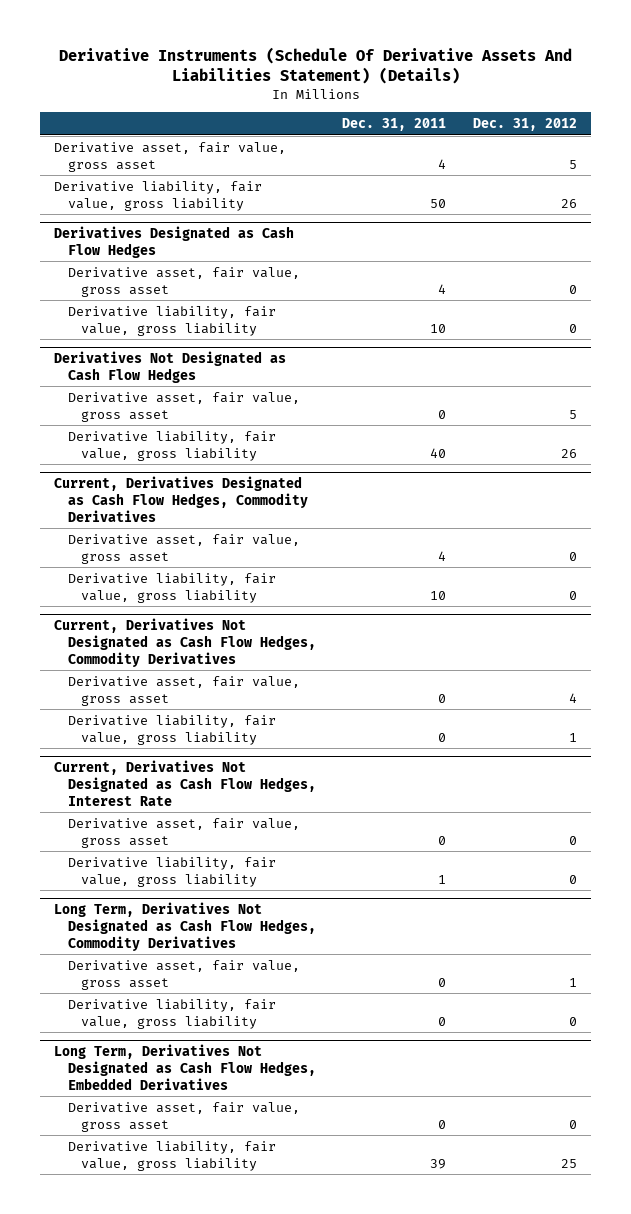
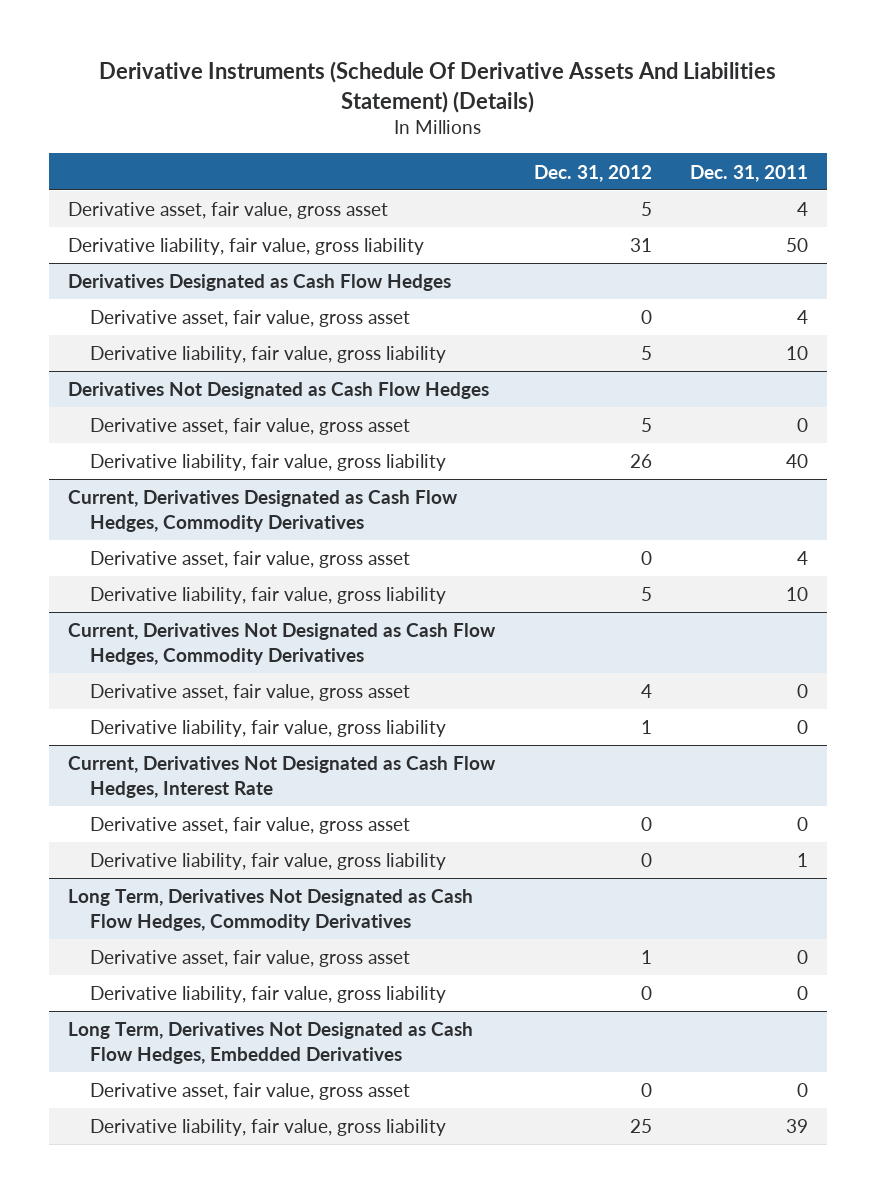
[561,198,578,208] 26 -> [629,238,652,253] 31
[569,323,578,333] 0 -> [640,346,652,361] 5
[569,590,578,600] 0 -> [640,587,652,602] 5

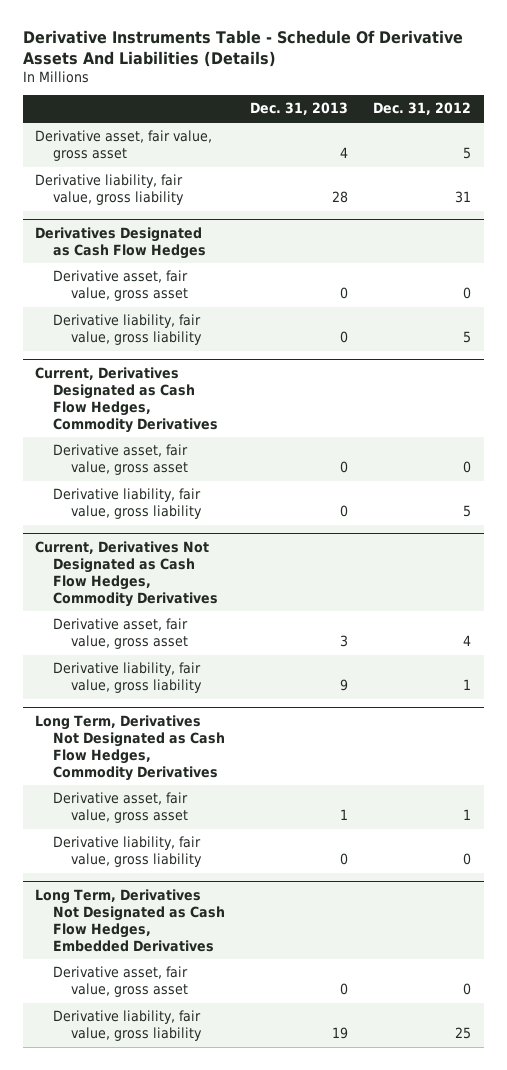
[99,61,777,113] Derivative Instruments (Schedule Of Derivative Assets And Liabilities Statement) (Details) -> [22,30,463,67] Derivative Instruments Table - Schedule Of Derivative Assets And Liabilities (Details)
[689,164,808,182] Dec. 31, 2011 -> none
none -> [250,102,349,116] Dec. 31, 2013
[68,382,490,400] Derivatives Not Designated as Cash Flow Hedges -> none
[89,418,410,436] Derivative asset, fair value, gross asset -> none
[89,454,446,472] Derivative liability, fair value, gross liability -> none
[68,756,497,798] Current, Derivatives Not Designated as Cash Flow Hedges, Interest Rate -> none
[89,817,410,835] Derivative asset, fair value, gross asset -> none
[89,853,446,871] Derivative liability, fair value, gross liability -> none

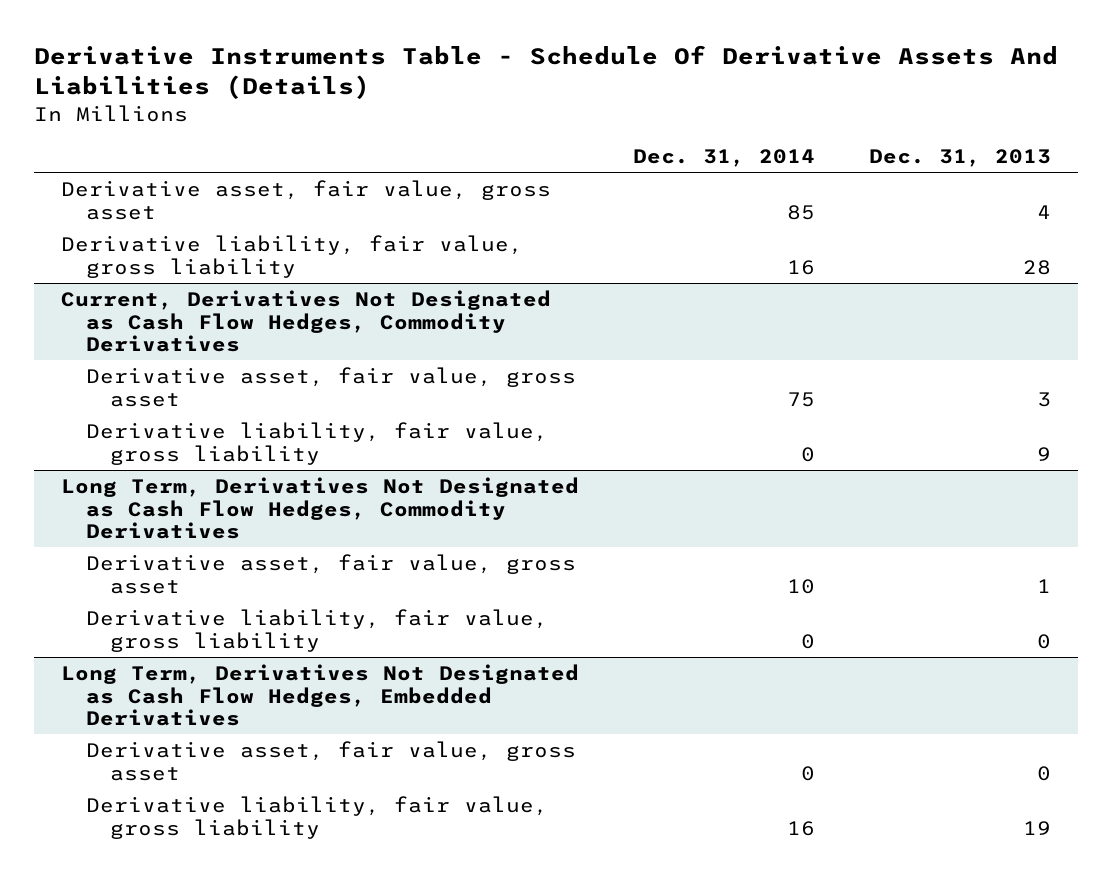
[373,102,472,116] Dec. 31, 2012 -> none
none -> [633,148,816,167] Dec. 31, 2014
[35,226,207,259] Derivatives Designated as Cash Flow Hedges -> none
[53,270,189,302] Derivative asset, fair value, gross asset -> none
[53,314,203,346] Derivative liability, fair value, gross liability -> none
[35,366,219,433] Current, Derivatives Designated as Cash Flow Hedges, Commodity Derivatives -> none
[53,444,189,476] Derivative asset, fair value, gross asset -> none
[53,488,203,520] Derivative liability, fair value, gross liability -> none

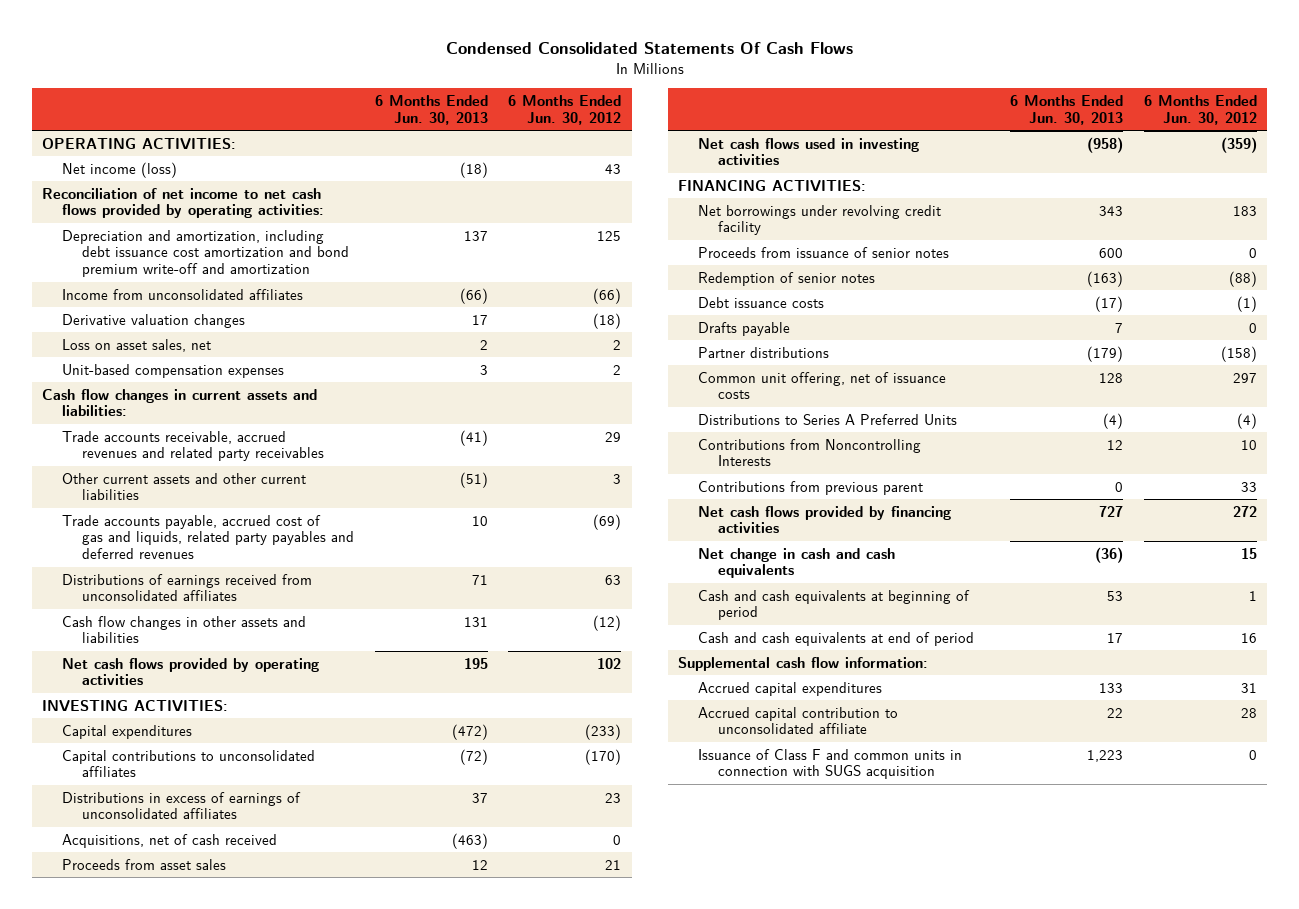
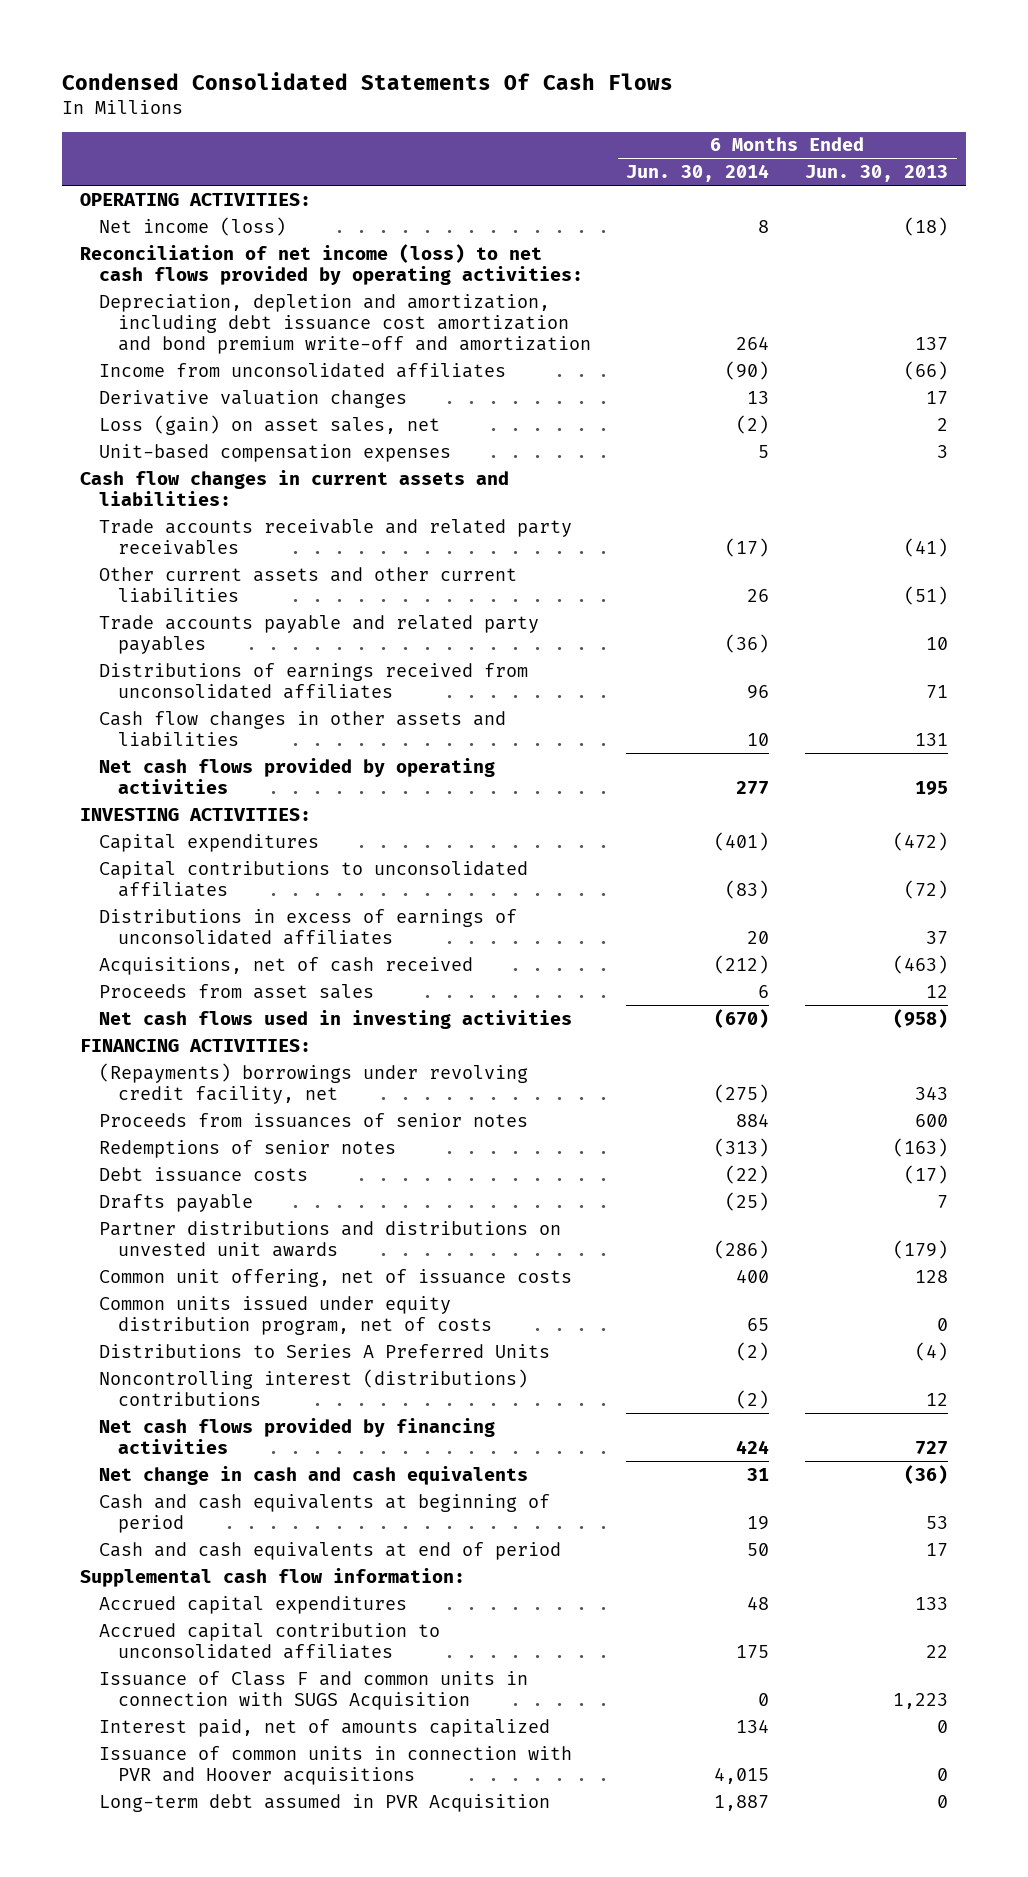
[508,94,622,125] 6 Months Ended Jun. 30, 2012 -> none
none -> [626,164,770,183] Jun. 30, 2014
[42,187,325,219] Reconciliation of net income to net cash flows provided by operating activities: -> [79,243,583,285] Reconciliation of net income (loss) to net cash flows provided by operating activities:
[62,229,349,278] Depreciation and amortization, including debt issuance cost amortization and bond premium write-off and amortization -> [98,293,591,354] Depreciation, depletion and amortization, including debt issuance cost amortization and bond premium write-off and amortization
[62,338,212,352] Loss on asset sales, net -> [98,414,440,435] Loss (gain) on asset sales, net
[62,430,324,462] Trade accounts receivable, accrued revenues and related party receivables -> [98,518,572,555] Trade accounts receivable and related party receivables
[62,514,354,560] Trade accounts payable, accrued cost of gas and liquids, related party payables and deferred revenues -> [98,614,539,654] Trade accounts payable and related party payables
[697,204,941,236] Net borrowings under revolving credit facility -> [98,1062,528,1104] (Repayments) borrowings under revolving credit facility, net
[697,246,949,258] Proceeds from issuance of senior notes -> [98,1112,528,1128] Proceeds from issuances of senior notes
[697,271,875,286] Redemption of senior notes -> [98,1139,396,1158] Redemptions of senior notes
[697,346,829,358] Partner distributions -> [98,1220,561,1257] Partner distributions and distributions on unvested unit awards
none -> [98,1295,492,1335] Common units issued under equity distribution program, net of costs
[697,480,923,495] Contributions from previous parent -> none
[697,438,921,467] Contributions from Noncontrolling Interests -> [98,1368,528,1406] Noncontrolling interest (distributions) contributions
[697,706,898,735] Accrued capital contribution to unconsolidated affiliate -> [98,1622,440,1659] Accrued capital contribution to unconsolidated affiliates
[697,748,962,780] Issuance of Class F and common units in connection with SUGS acquisition -> [98,1670,528,1710] Issuance of Class F and common units in connection with SUGS Acquisition
none -> [98,1718,550,1737] Interest paid, net of amounts capitalized
none -> [98,1745,572,1785] Issuance of common units in connection with PVR and Hoover acquisitions
none -> [98,1793,550,1812] Long-term debt assumed in PVR Acquisition

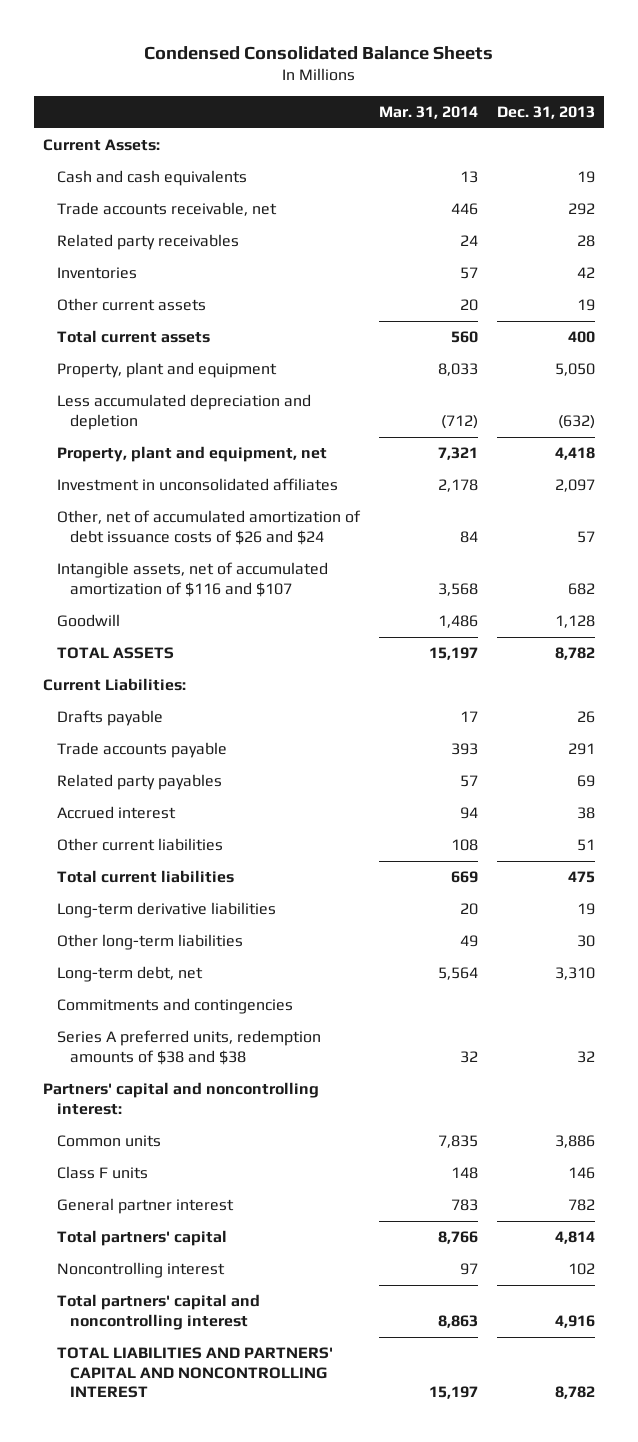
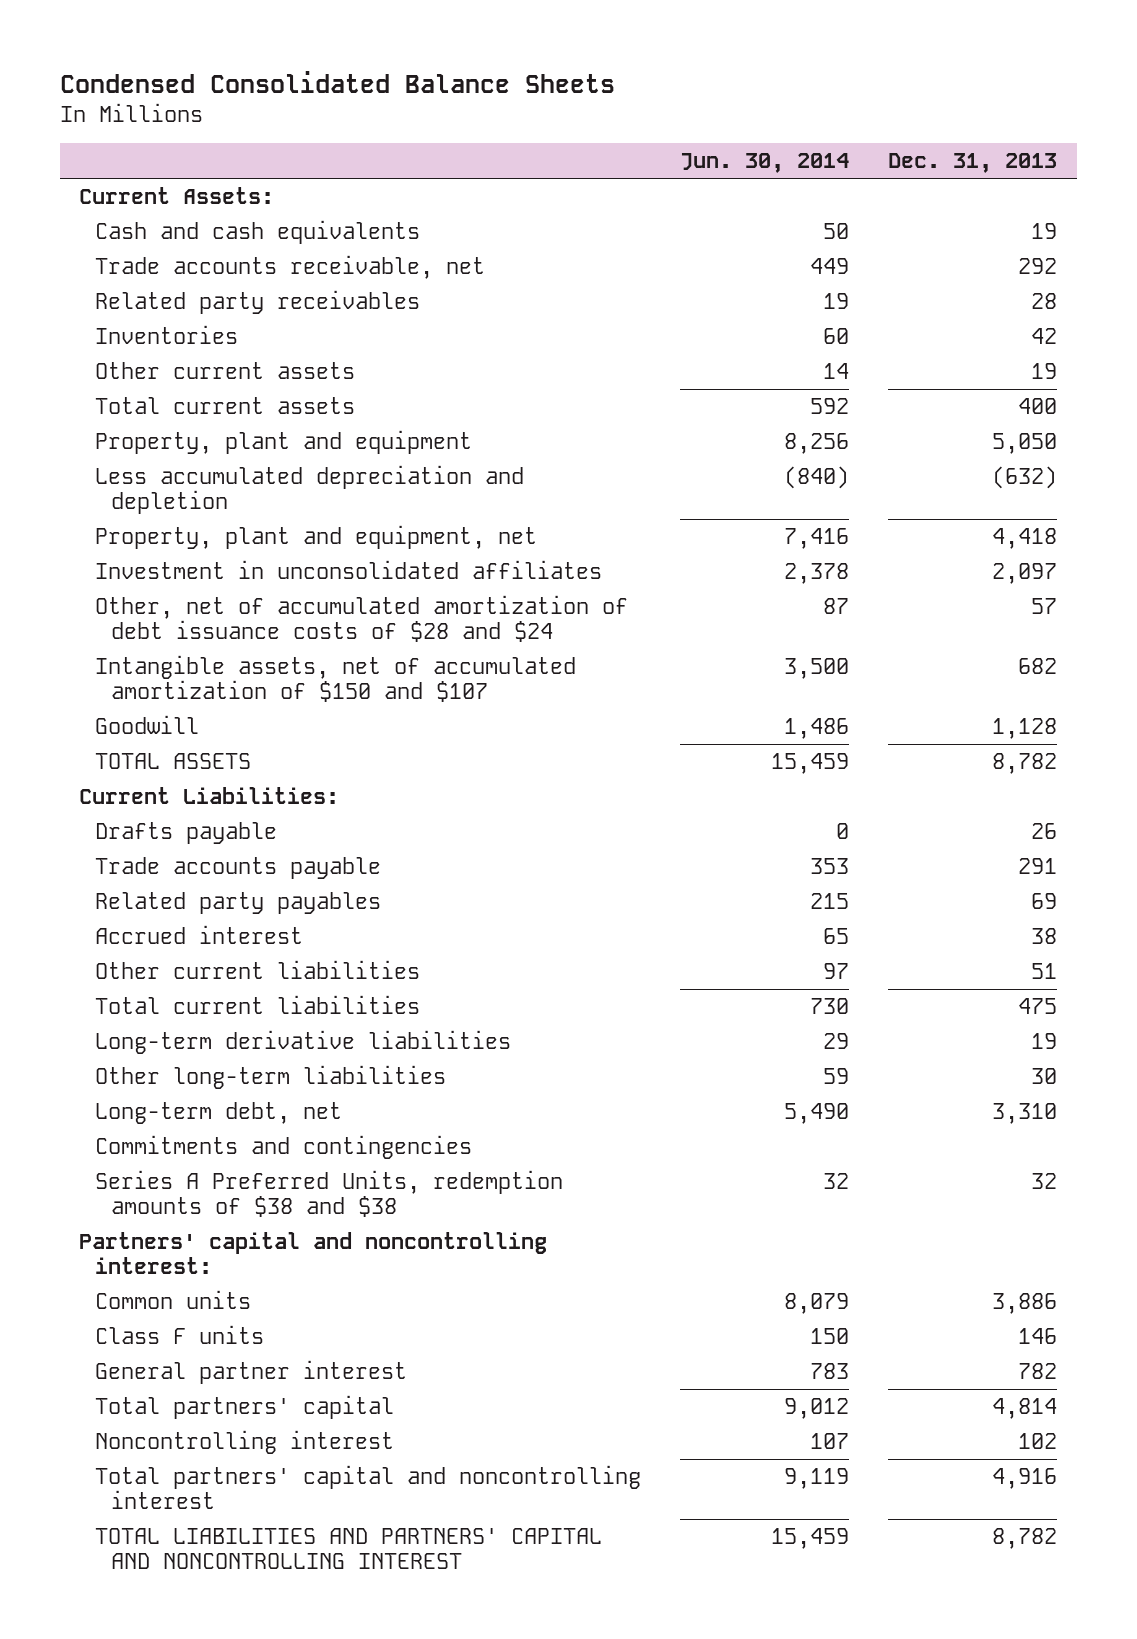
[378,106,478,120] Mar. 31, 2014 -> none
none -> [680,153,850,174] Jun. 30, 2014
[56,510,361,545] Other, net of accumulated amortization of debt issuance costs of $26 and $24 -> [95,595,629,642] Other, net of accumulated amortization of debt issuance costs of $28 and $24
[56,562,328,597] Intangible assets, net of accumulated amortization of $116 and $107 -> [95,655,577,702] Intangible assets, net of accumulated amortization of $150 and $107
[56,1030,321,1065] Series A preferred units, redemption amounts of $38 and $38 -> [95,1170,564,1217] Series A Preferred Units, redemption amounts of $38 and $38

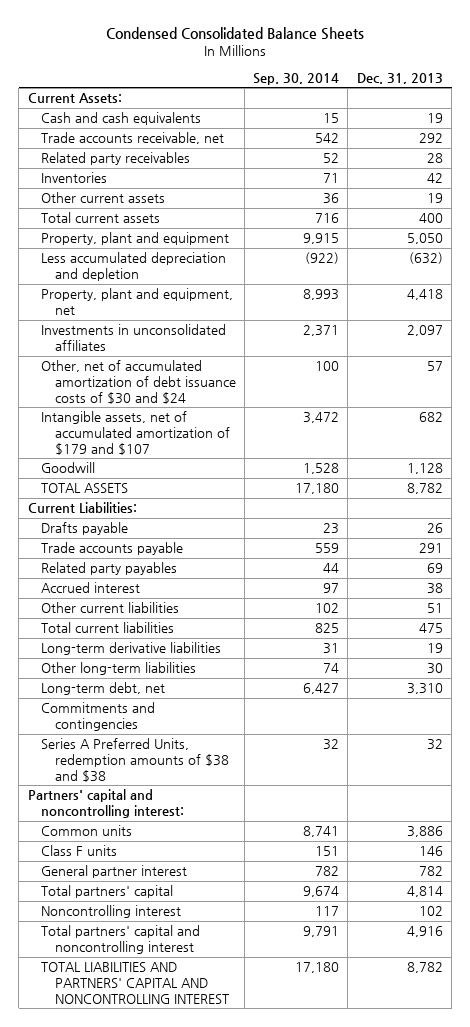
[680,153,850,174] Jun. 30, 2014 -> none
none -> [253,72,340,85] Sep. 30, 2014
[95,560,603,580] Investment in unconsolidated affiliates -> [41,324,227,352] Investments in unconsolidated affiliates
[95,595,629,642] Other, net of accumulated amortization of debt issuance costs of $28 and $24 -> [41,360,236,404] Other, net of accumulated amortization of debt issuance costs of $30 and $24
[95,655,577,702] Intangible assets, net of accumulated amortization of $150 and $107 -> [41,411,230,455] Intangible assets, net of accumulated amortization of $179 and $107

